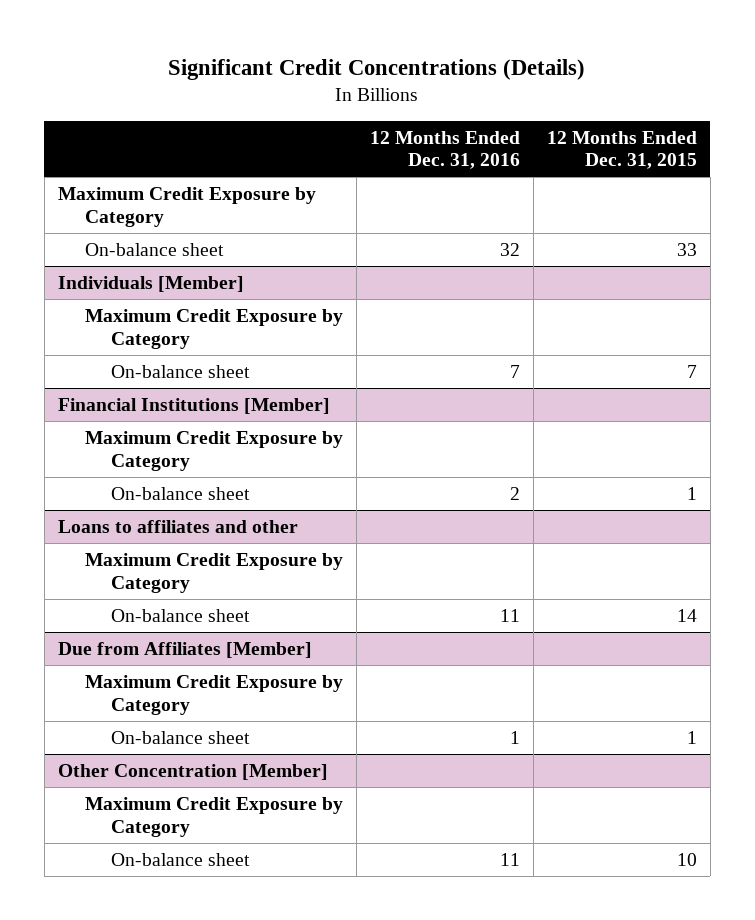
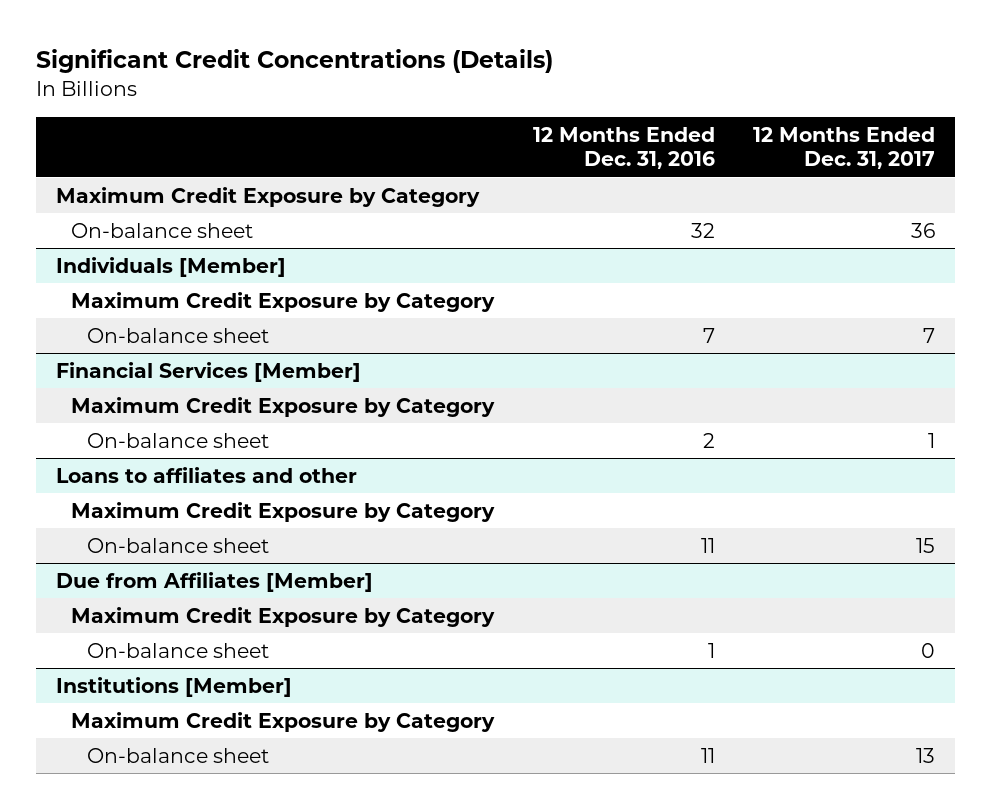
[546,130,697,170] 12 Months Ended Dec. 31, 2015 -> none
none -> [753,126,936,170] 12 Months Ended Dec. 31, 2017
[57,398,330,415] Financial Institutions [Member] -> [55,361,361,382] Financial Services [Member]
[57,764,328,781] Other Concentration [Member] -> [55,676,292,697] Institutions [Member]

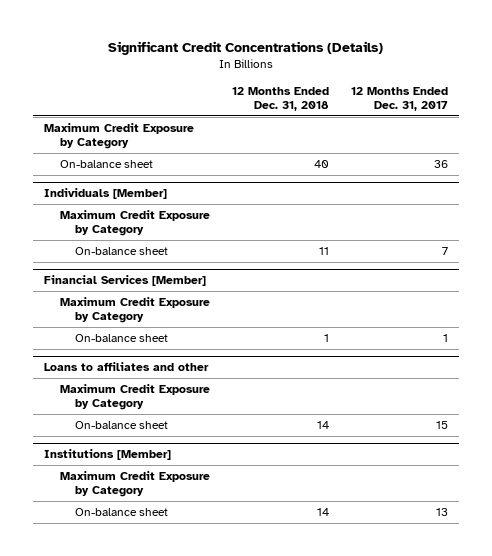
[532,126,715,170] 12 Months Ended Dec. 31, 2016 -> none
none -> [231,86,329,111] 12 Months Ended Dec. 31, 2018
[55,571,373,592] Due from Affiliates [Member] -> none
[71,606,496,627] Maximum Credit Exposure by Category -> none
[86,642,269,658] On-balance sheet -> none

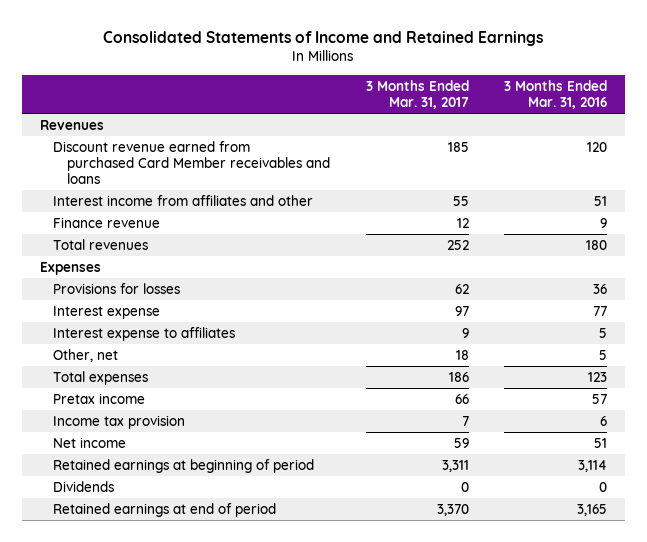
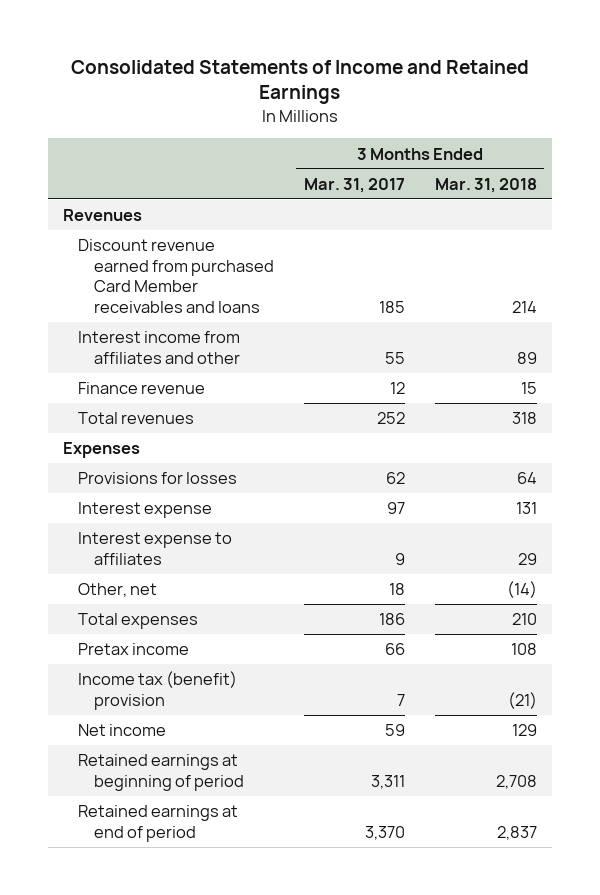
[504,79,608,109] 3 Months Ended Mar. 31, 2016 -> none
none -> [434,177,537,193] Mar. 31, 2018
[53,414,186,429] Income tax provision -> [78,671,238,710] Income tax (benefit) provision
[53,480,115,492] Dividends -> none

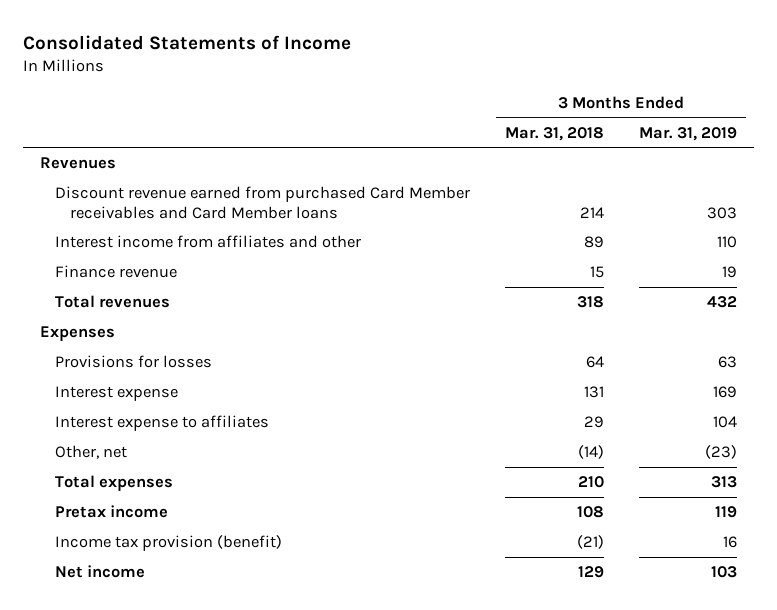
[70,59,529,105] Consolidated Statements of Income and Retained Earnings -> [22,34,351,50] Consolidated Statements of Income
[303,177,405,193] Mar. 31, 2017 -> none
none -> [638,126,737,141] Mar. 31, 2019
[78,239,274,314] Discount revenue earned from purchased Card Member receivables and loans -> [55,186,471,219] Discount revenue earned from purchased Card Member receivables and Card Member loans
[78,671,238,710] Income tax (benefit) provision -> [55,535,283,552] Income tax provision (benefit)
[78,754,244,791] Retained earnings at beginning of period -> none
[78,805,239,842] Retained earnings at end of period -> none

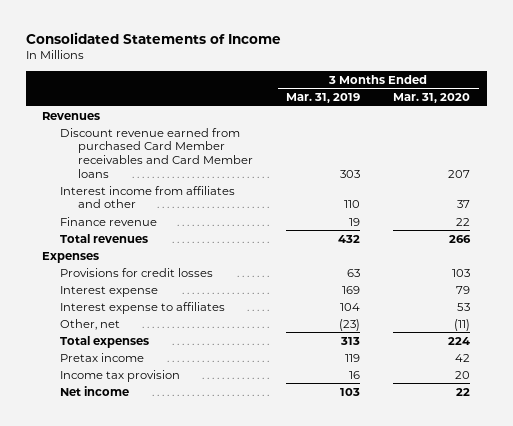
[505,126,605,141] Mar. 31, 2018 -> none
none -> [393,93,471,104] Mar. 31, 2020
[55,355,213,369] Provisions for losses -> [60,267,214,277] Provisions for credit losses
[55,535,283,552] Income tax provision (benefit) -> [60,369,181,382] Income tax provision

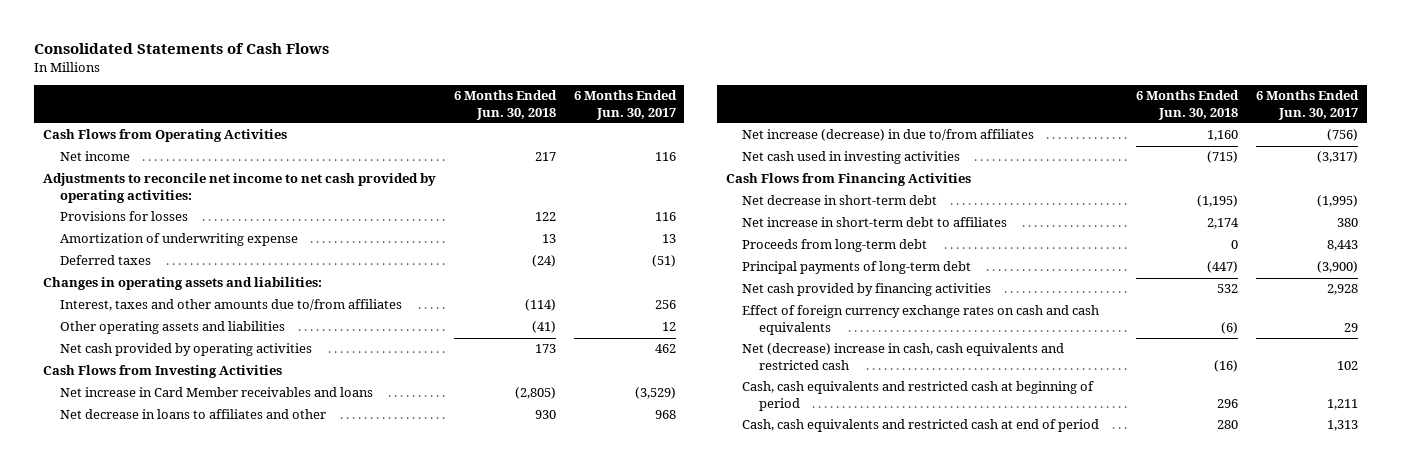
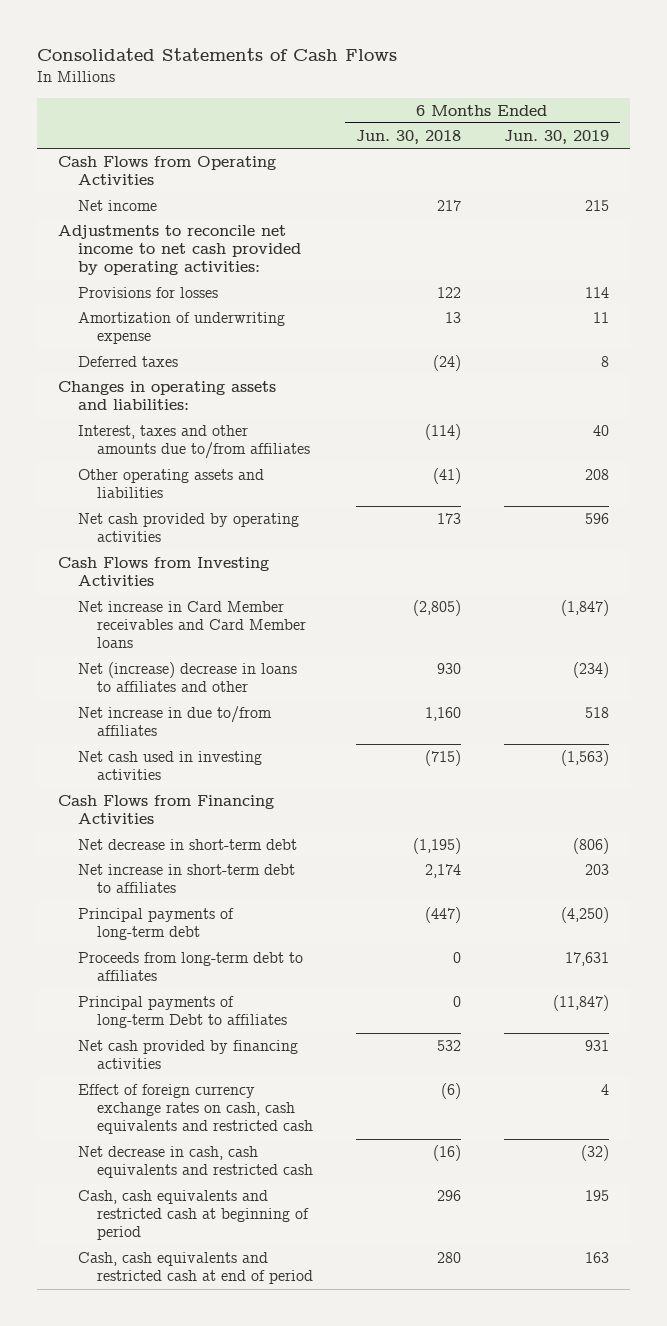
[573,90,677,120] 6 Months Ended Jun. 30, 2017 -> none
none -> [503,130,609,145] Jun. 30, 2019
[60,387,374,398] Net increase in Card Member receivables and loans -> [77,601,306,649] Net increase in Card Member receivables and Card Member loans
[60,409,327,420] Net decrease in loans to affiliates and other -> [77,662,297,693] Net (increase) decrease in loans to affiliates and other
[742,129,1035,142] Net increase (decrease) in due to/from affiliates -> [77,706,272,737] Net increase in due to/from affiliates
[742,239,928,253] Proceeds from long-term debt -> none
none -> [77,952,303,982] Proceeds from long-term debt to affiliates
none -> [77,996,287,1029] Principal payments of long-term Debt to affiliates
[742,305,1100,335] Effect of foreign currency exchange rates on cash and cash equivalents -> [77,1084,313,1135] Effect of foreign currency exchange rates on cash, cash equivalents and restricted cash
[742,343,1065,370] Net (decrease) increase in cash, cash equivalents and restricted cash -> [77,1146,313,1179] Net decrease in cash, cash equivalents and restricted cash

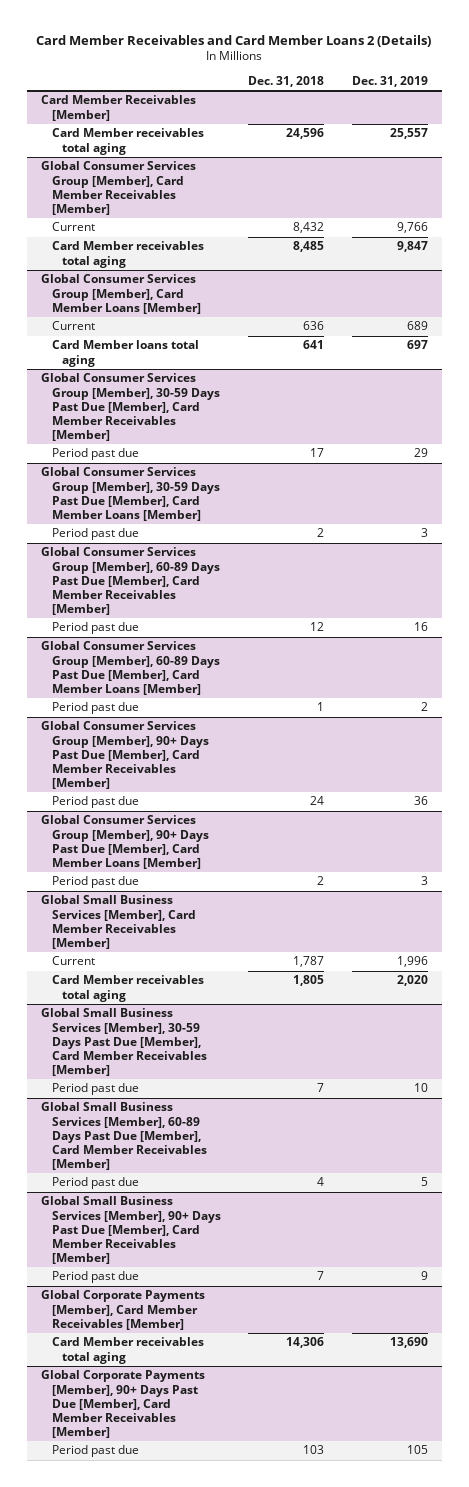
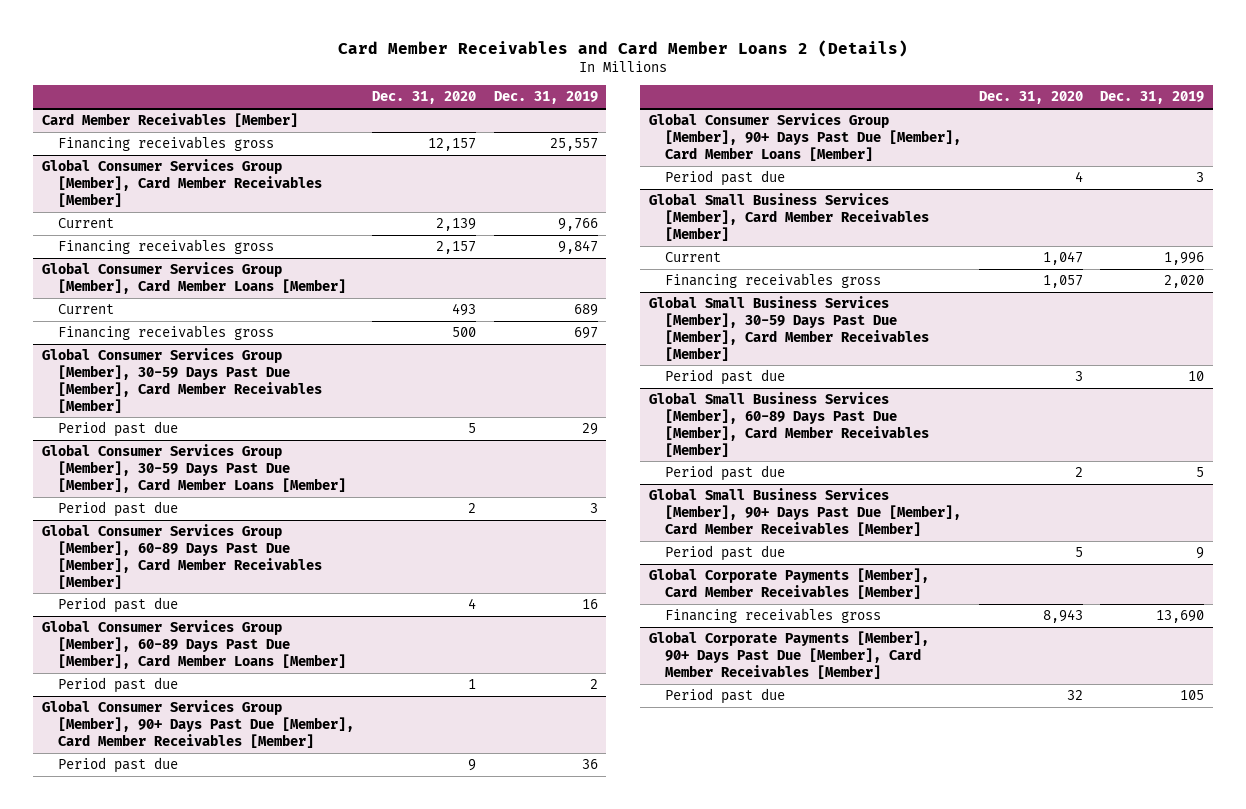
[248,75,325,87] Dec. 31, 2018 -> none
none -> [371,91,476,105] Dec. 31, 2020
[51,128,204,155] Card Member receivables total aging -> [58,136,275,152] Financing receivables gross
[51,241,204,268] Card Member receivables total aging -> [58,239,275,255] Financing receivables gross
[51,340,199,367] Card Member loans total aging -> [58,325,275,341] Financing receivables gross
[51,975,204,1002] Card Member receivables total aging -> [665,273,882,289] Financing receivables gross
[51,1337,204,1364] Card Member receivables total aging -> [665,608,882,624] Financing receivables gross

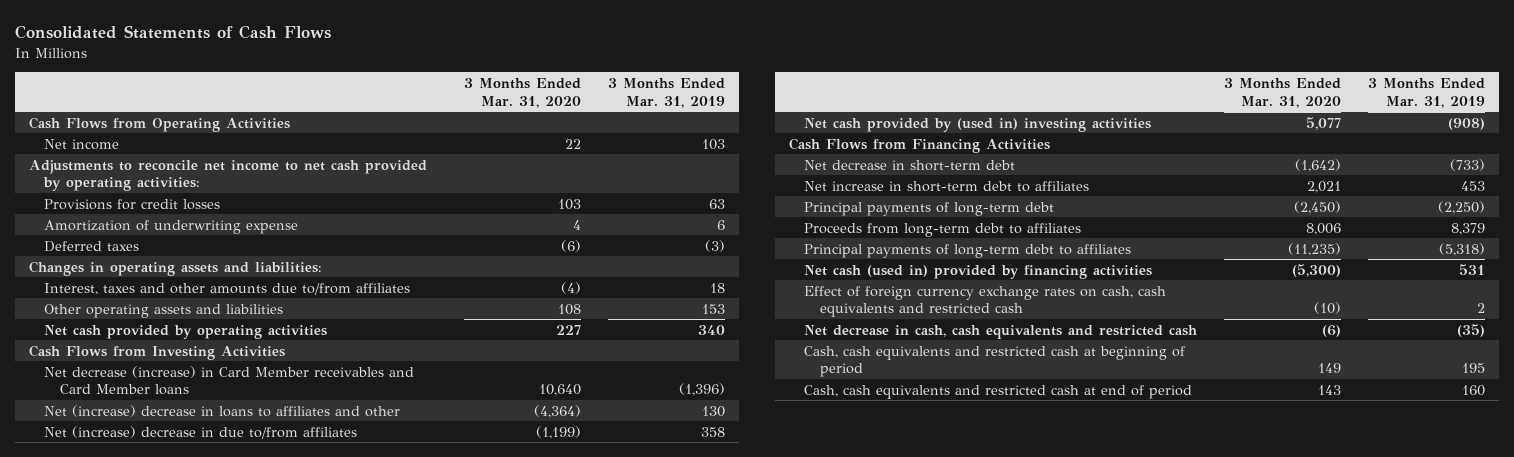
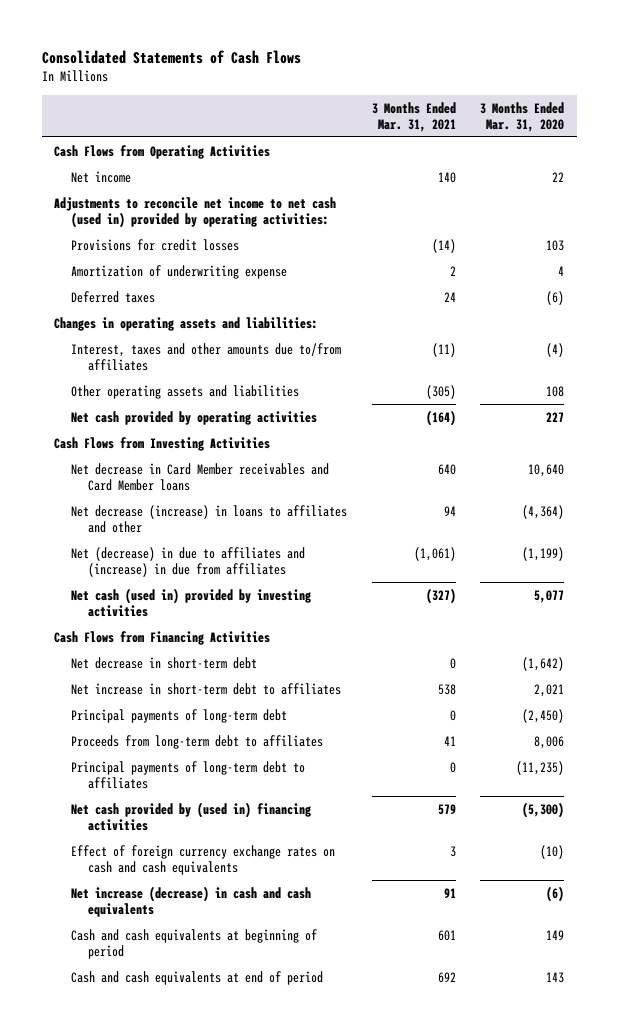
[608,77,726,108] 3 Months Ended Mar. 31, 2019 -> none
none -> [371,101,456,132] 3 Months Ended Mar. 31, 2021
[28,159,427,192] Adjustments to reconcile net income to net cash provided by operating activities: -> [54,196,337,228] Adjustments to reconcile net income to net cash (used in) provided by operating activities:
[44,365,415,396] Net decrease (increase) in Card Member receivables and Card Member loans -> [71,462,330,491] Net decrease in Card Member receivables and Card Member loans
[44,404,401,417] Net (increase) decrease in loans to affiliates and other -> [71,504,348,533] Net decrease (increase) in loans to affiliates and other
[44,425,358,439] Net (increase) decrease in due to/from affiliates -> [71,546,306,577] Net (decrease) in due to affiliates and (increase) in due from affiliates
[804,117,1152,132] Net cash provided by (used in) investing activities -> [71,587,312,617] Net cash (used in) provided by investing activities
[804,264,1153,279] Net cash (used in) provided by financing activities -> [71,801,312,831] Net cash provided by (used in) financing activities
[804,285,1167,318] Effect of foreign currency exchange rates on cash, cash equivalents and restricted cash -> [71,844,336,875] Effect of foreign currency exchange rates on cash and cash equivalents
[804,324,1198,339] Net decrease in cash, cash equivalents and restricted cash -> [71,885,312,917] Net increase (decrease) in cash and cash equivalents
[804,345,1186,378] Cash, cash equivalents and restricted cash at beginning of period -> [71,928,318,959] Cash and cash equivalents at beginning of period
[804,384,1193,399] Cash, cash equivalents and restricted cash at end of period -> [71,970,324,985] Cash and cash equivalents at end of period

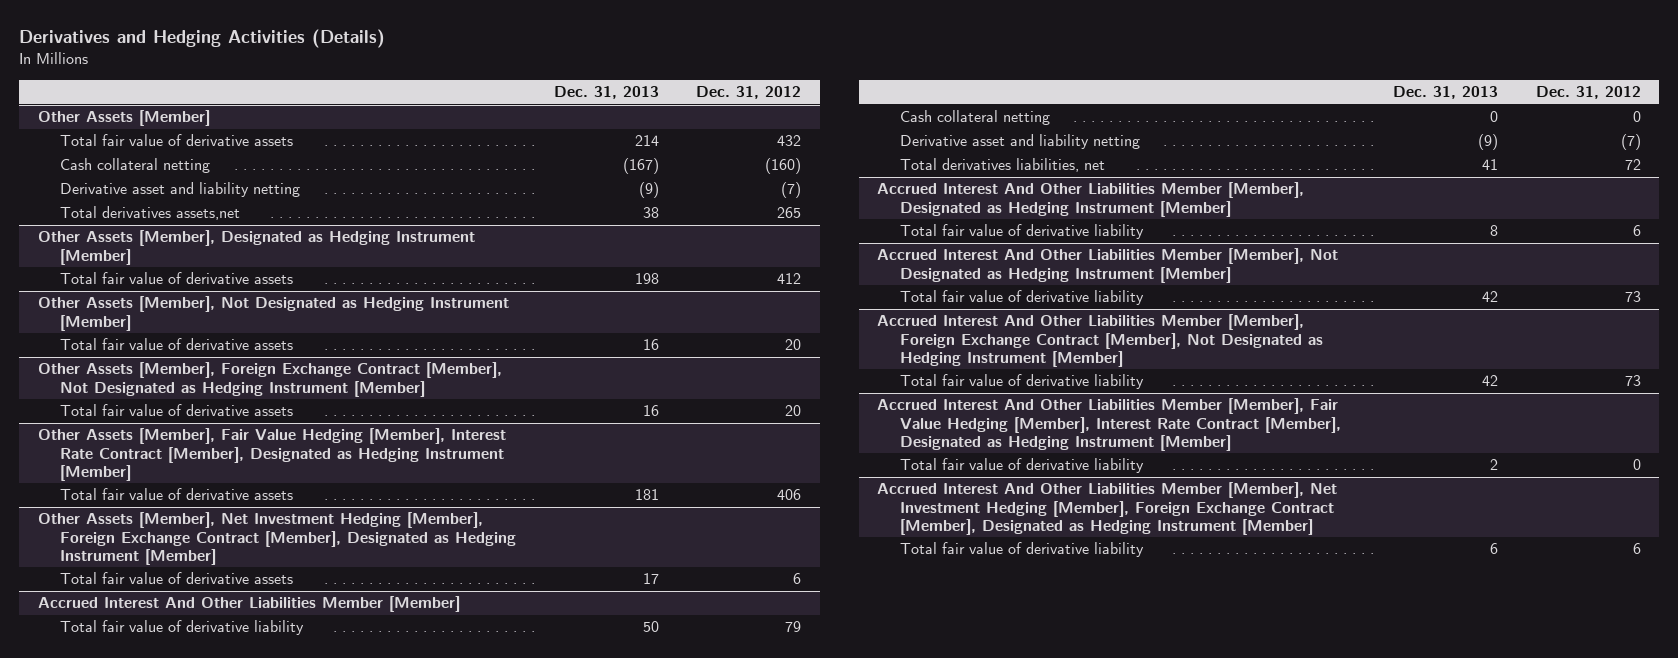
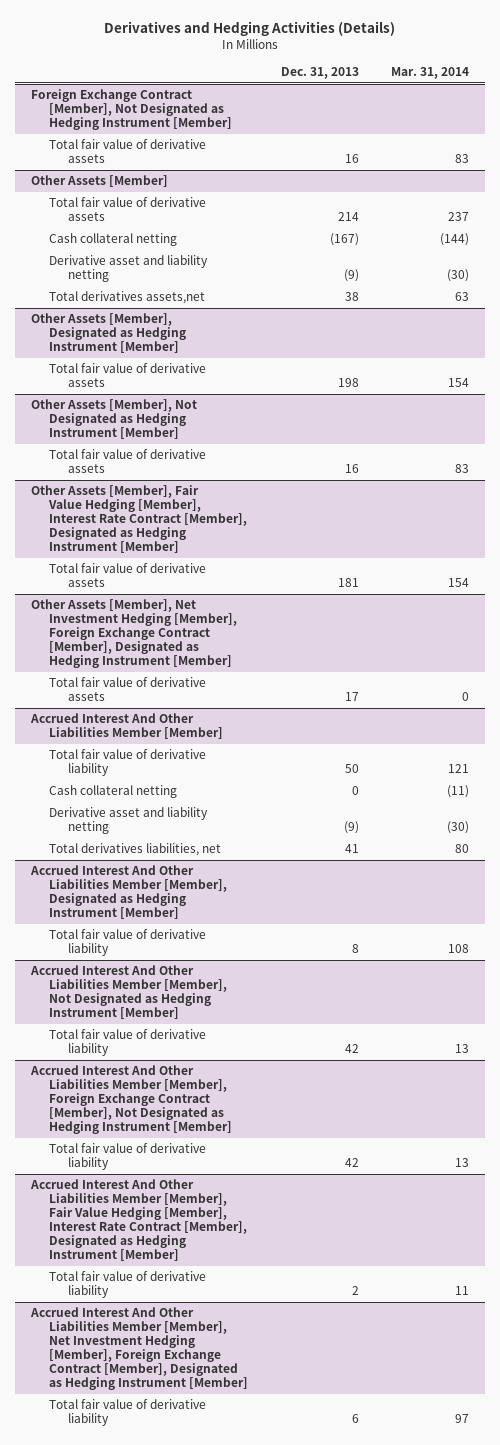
[696,86,802,100] Dec. 31, 2012 -> none
none -> [390,67,469,80] Mar. 31, 2014
none -> [30,89,233,131] Foreign Exchange Contract [Member], Not Designated as Hedging Instrument [Member]
none -> [49,139,207,164] Total fair value of derivative assets
[37,362,502,397] Other Assets [Member], Foreign Exchange Contract [Member], Not Designated as Hedging Instrument [Member] -> none
[60,404,294,417] Total fair value of derivative assets -> none

